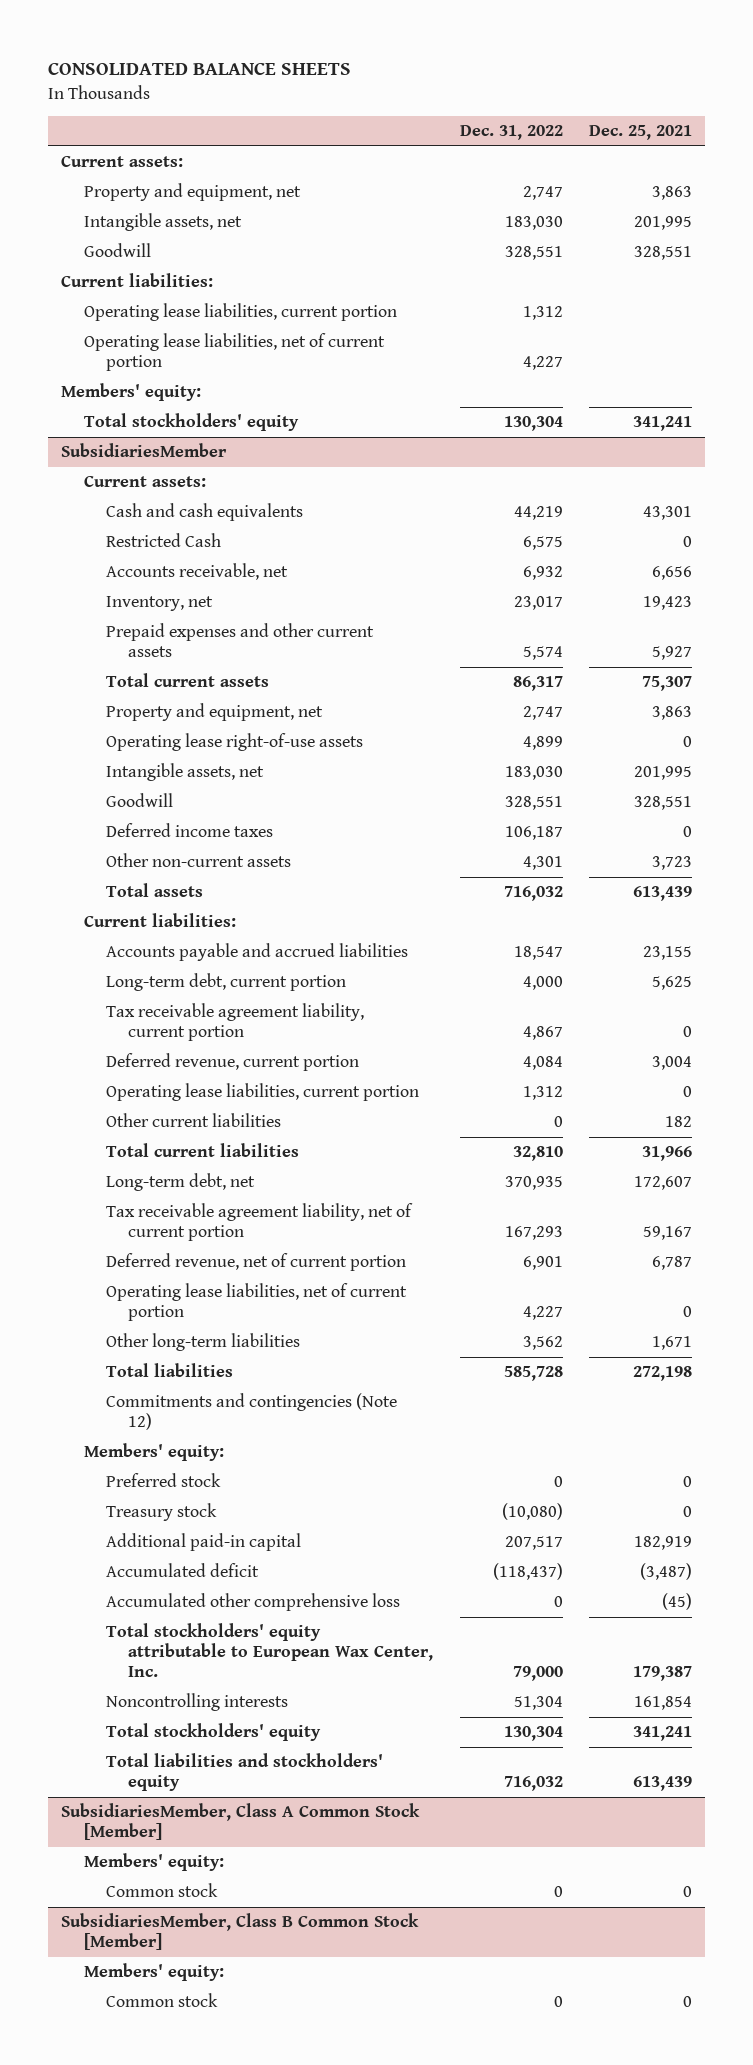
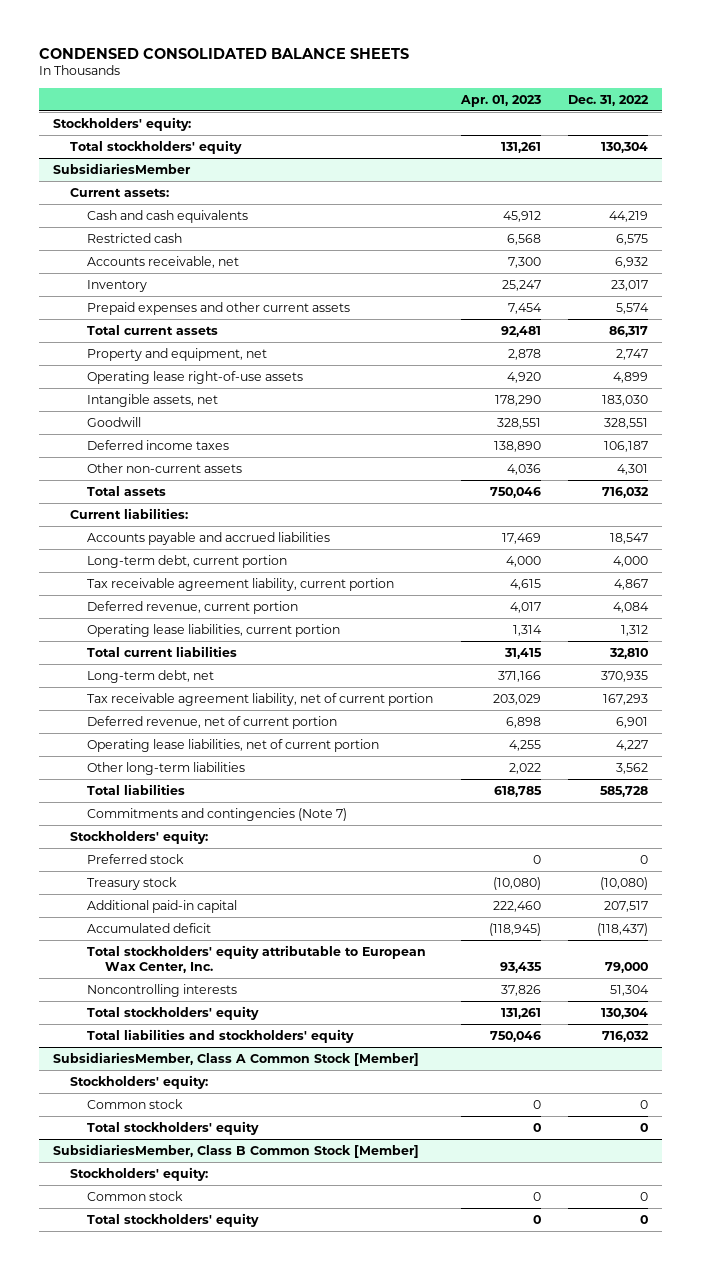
[48,62,352,76] CONSOLIDATED BALANCE SHEETS -> [39,47,410,59] CONDENSED CONSOLIDATED BALANCE SHEETS
[588,125,692,141] Dec. 25, 2021 -> none
none -> [459,94,541,107] Apr. 01, 2023
[61,156,184,168] Current assets: -> none
[83,183,301,202] Property and equipment, net -> none
[83,213,242,232] Intangible assets, net -> none
[83,243,151,258] Goodwill -> none
[61,273,214,288] Current liabilities: -> none
[83,303,397,322] Operating lease liabilities, current portion -> none
[83,333,385,372] Operating lease liabilities, net of current portion -> none
[61,383,202,402] Members' equity: -> [52,116,191,131] Stockholders' equity:
[106,533,222,548] Restricted Cash -> [87,232,183,243] Restricted cash
[106,596,214,612] Inventory, net -> [87,279,148,292] Inventory
[106,1113,282,1128] Other current liabilities -> none
[106,1393,398,1431] Commitments and contingencies (Note 12) -> [87,807,348,821] Commitments and contingencies (Note 7)
[83,1443,224,1462] Members' equity: -> [70,829,209,844] Stockholders' equity:
[106,1593,401,1612] Accumulated other comprehensive loss -> none
[83,1853,224,1872] Members' equity: -> [70,1074,209,1089] Stockholders' equity:
none -> [87,1120,260,1135] Total stockholders' equity
[83,1963,224,1982] Members' equity: -> [70,1166,209,1181] Stockholders' equity:
none -> [87,1212,260,1227] Total stockholders' equity

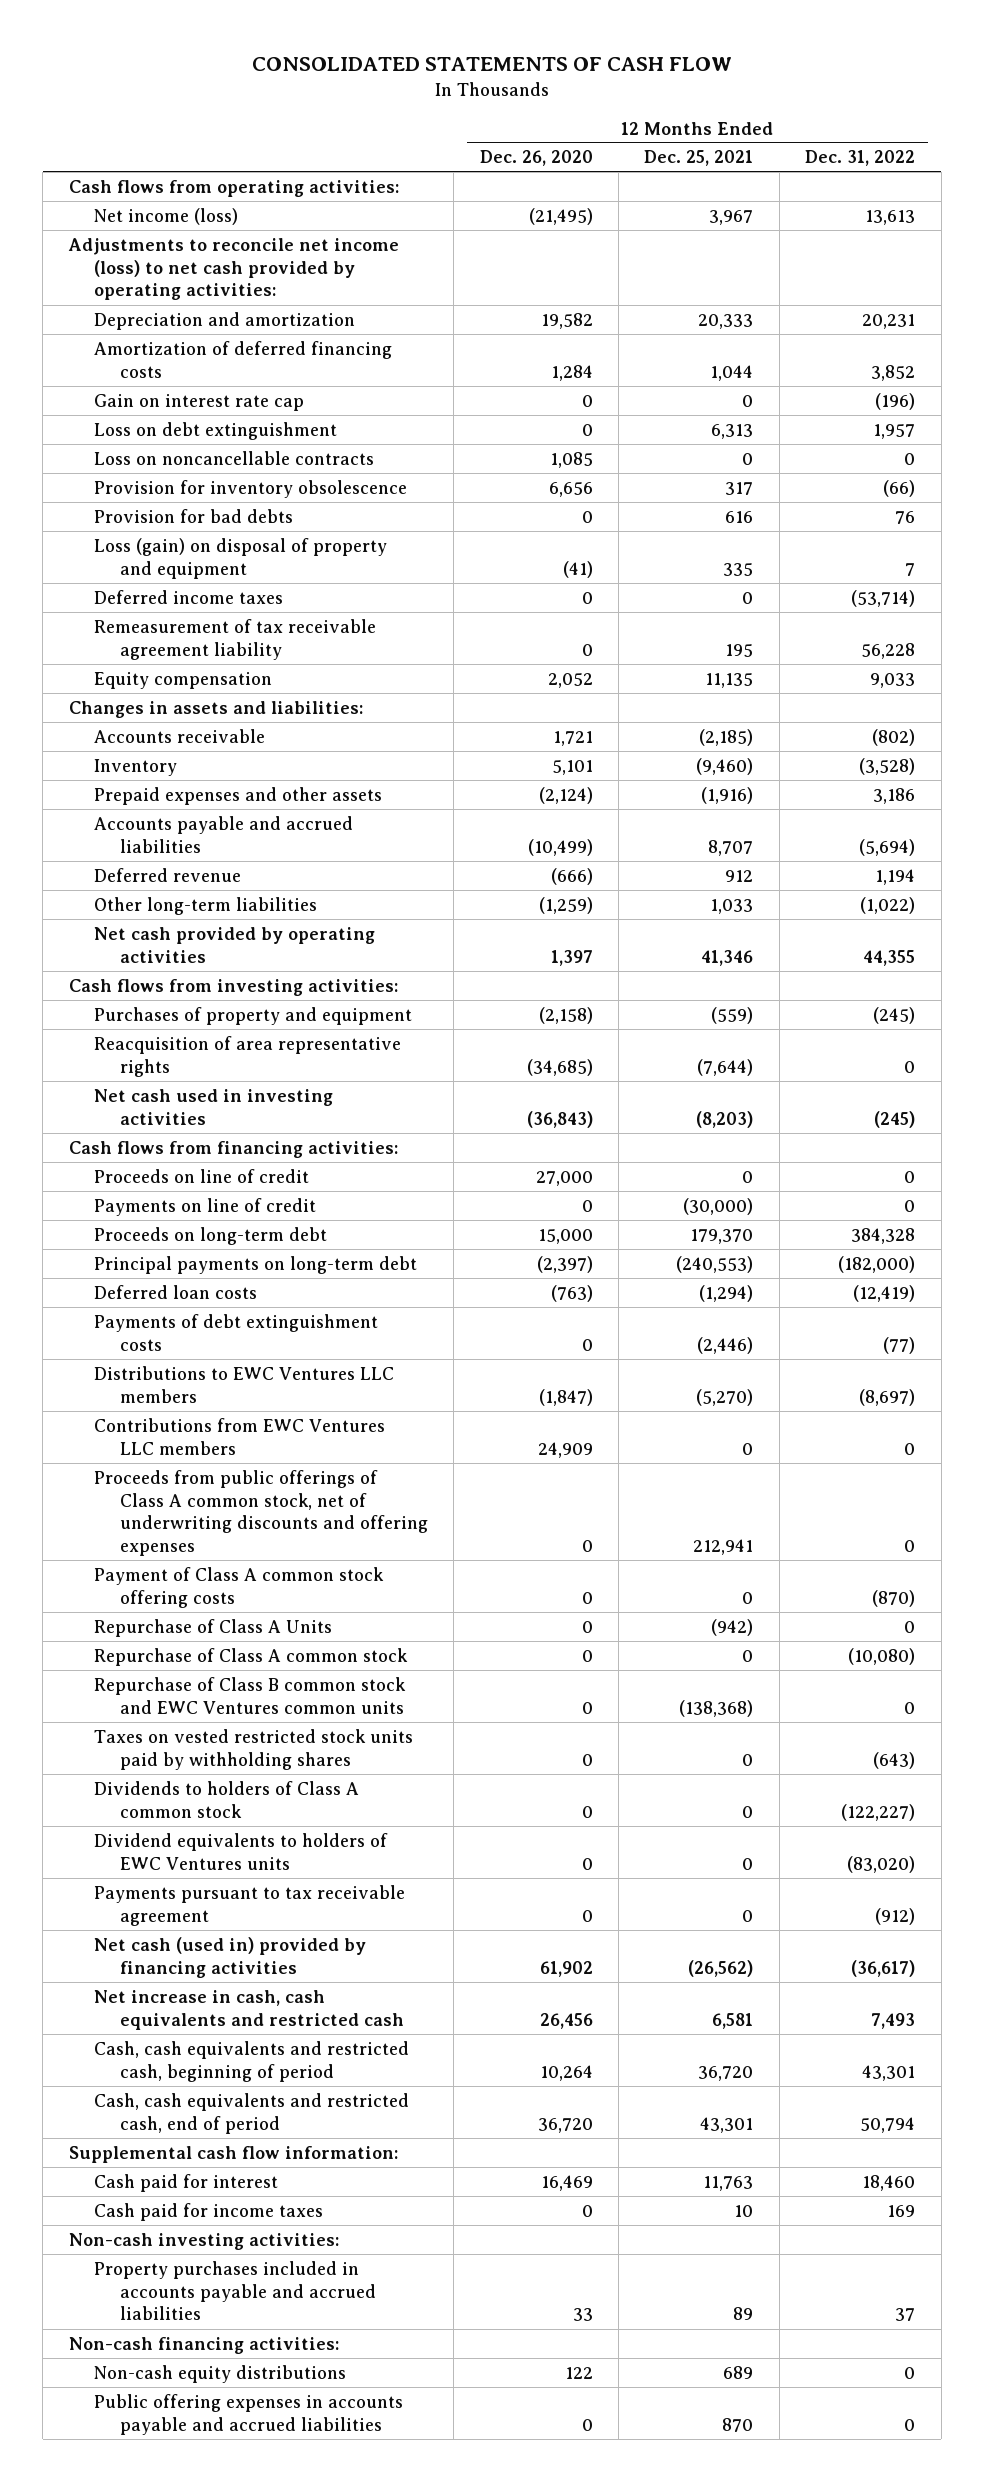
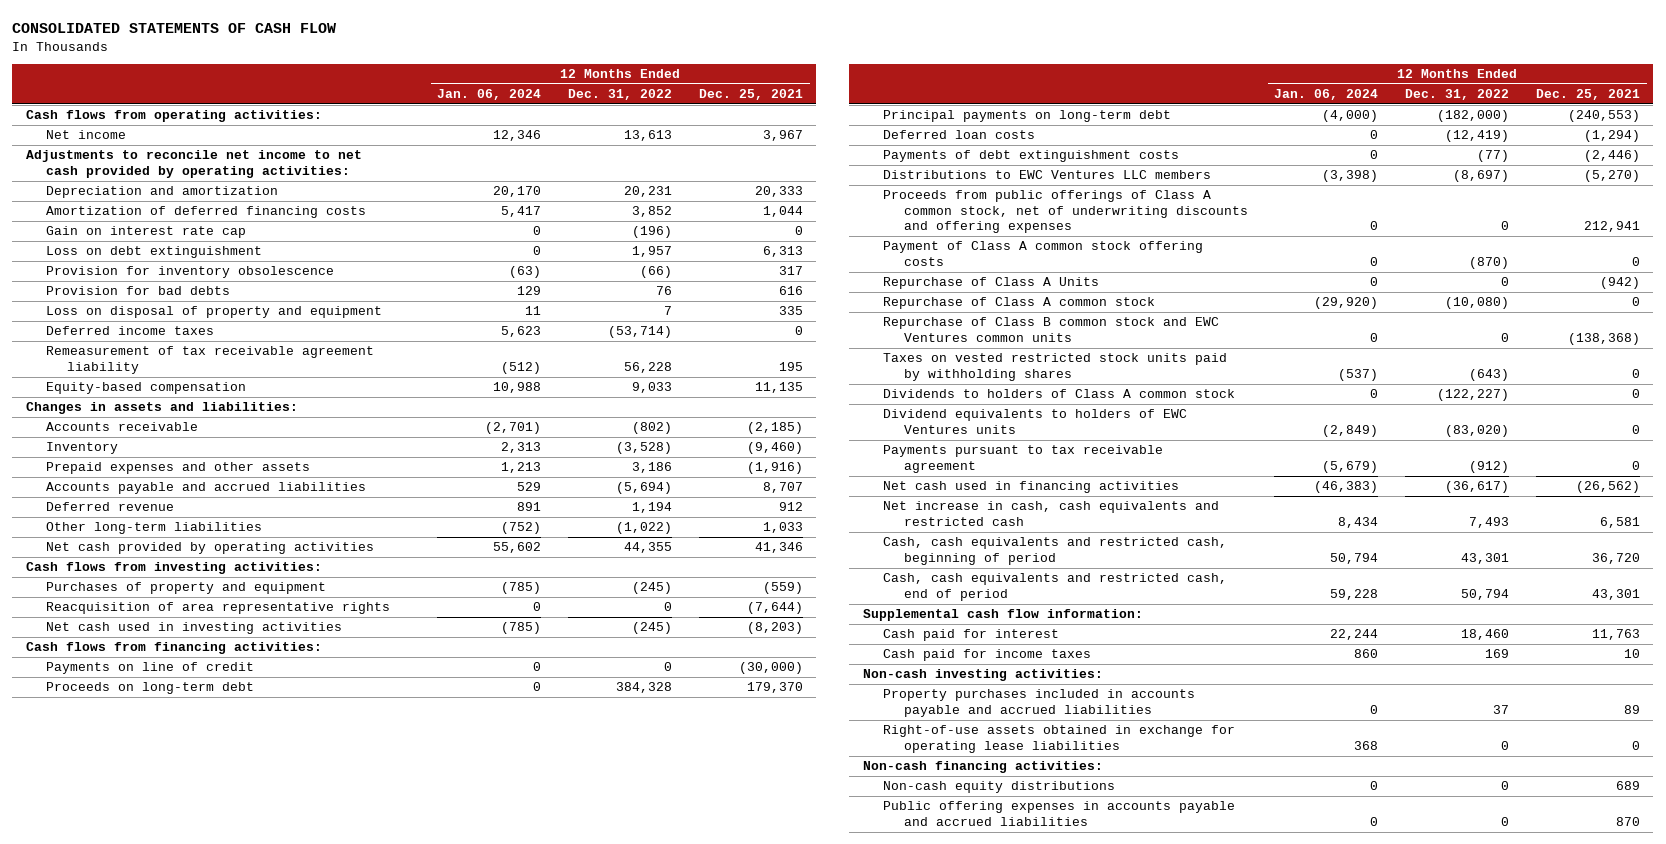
[479,150,593,167] Dec. 26, 2020 -> none
none -> [437,89,542,101] Jan. 06, 2024
[94,207,239,225] Net income (loss) -> [46,130,127,140] Net income
[67,237,399,301] Adjustments to reconcile net income (loss) to net cash provided by operating activities: -> [25,150,362,178] Adjustments to reconcile net income to net cash provided by operating activities:
[94,450,375,465] Loss on noncancellable contracts -> none
[94,537,388,579] Loss (gain) on disposal of property and equipment -> [46,306,383,319] Loss on disposal of property and equipment
[94,671,273,689] Equity compensation -> [46,382,247,395] Equity-based compensation
[94,1168,310,1183] Proceeds on line of credit -> none
[94,1417,386,1455] Contributions from EWC Ventures LLC members -> none
[94,1936,367,1978] Net cash (used in) provided by financing activities -> [883,481,1180,494] Net cash used in financing activities
none -> [883,725,1236,753] Right-of-use assets obtained in exchange for operating lease liabilities

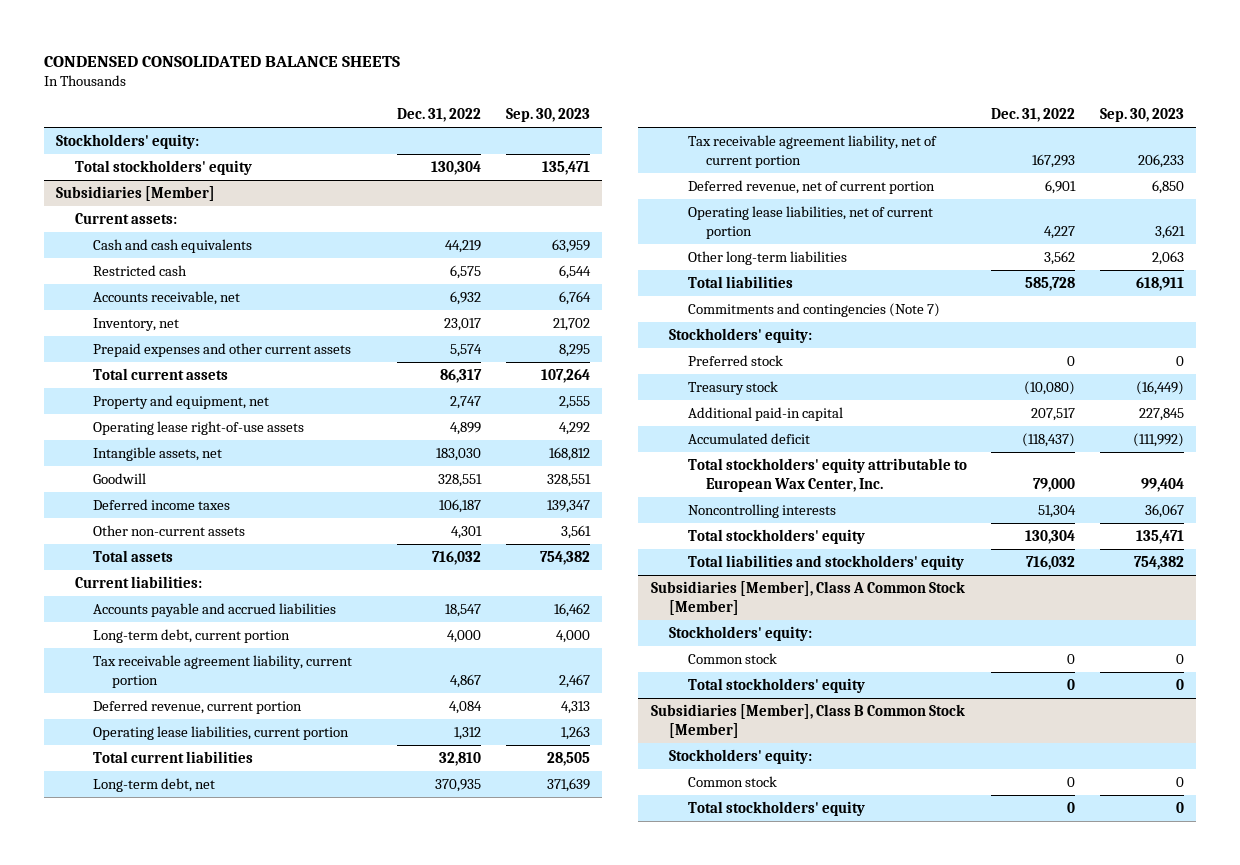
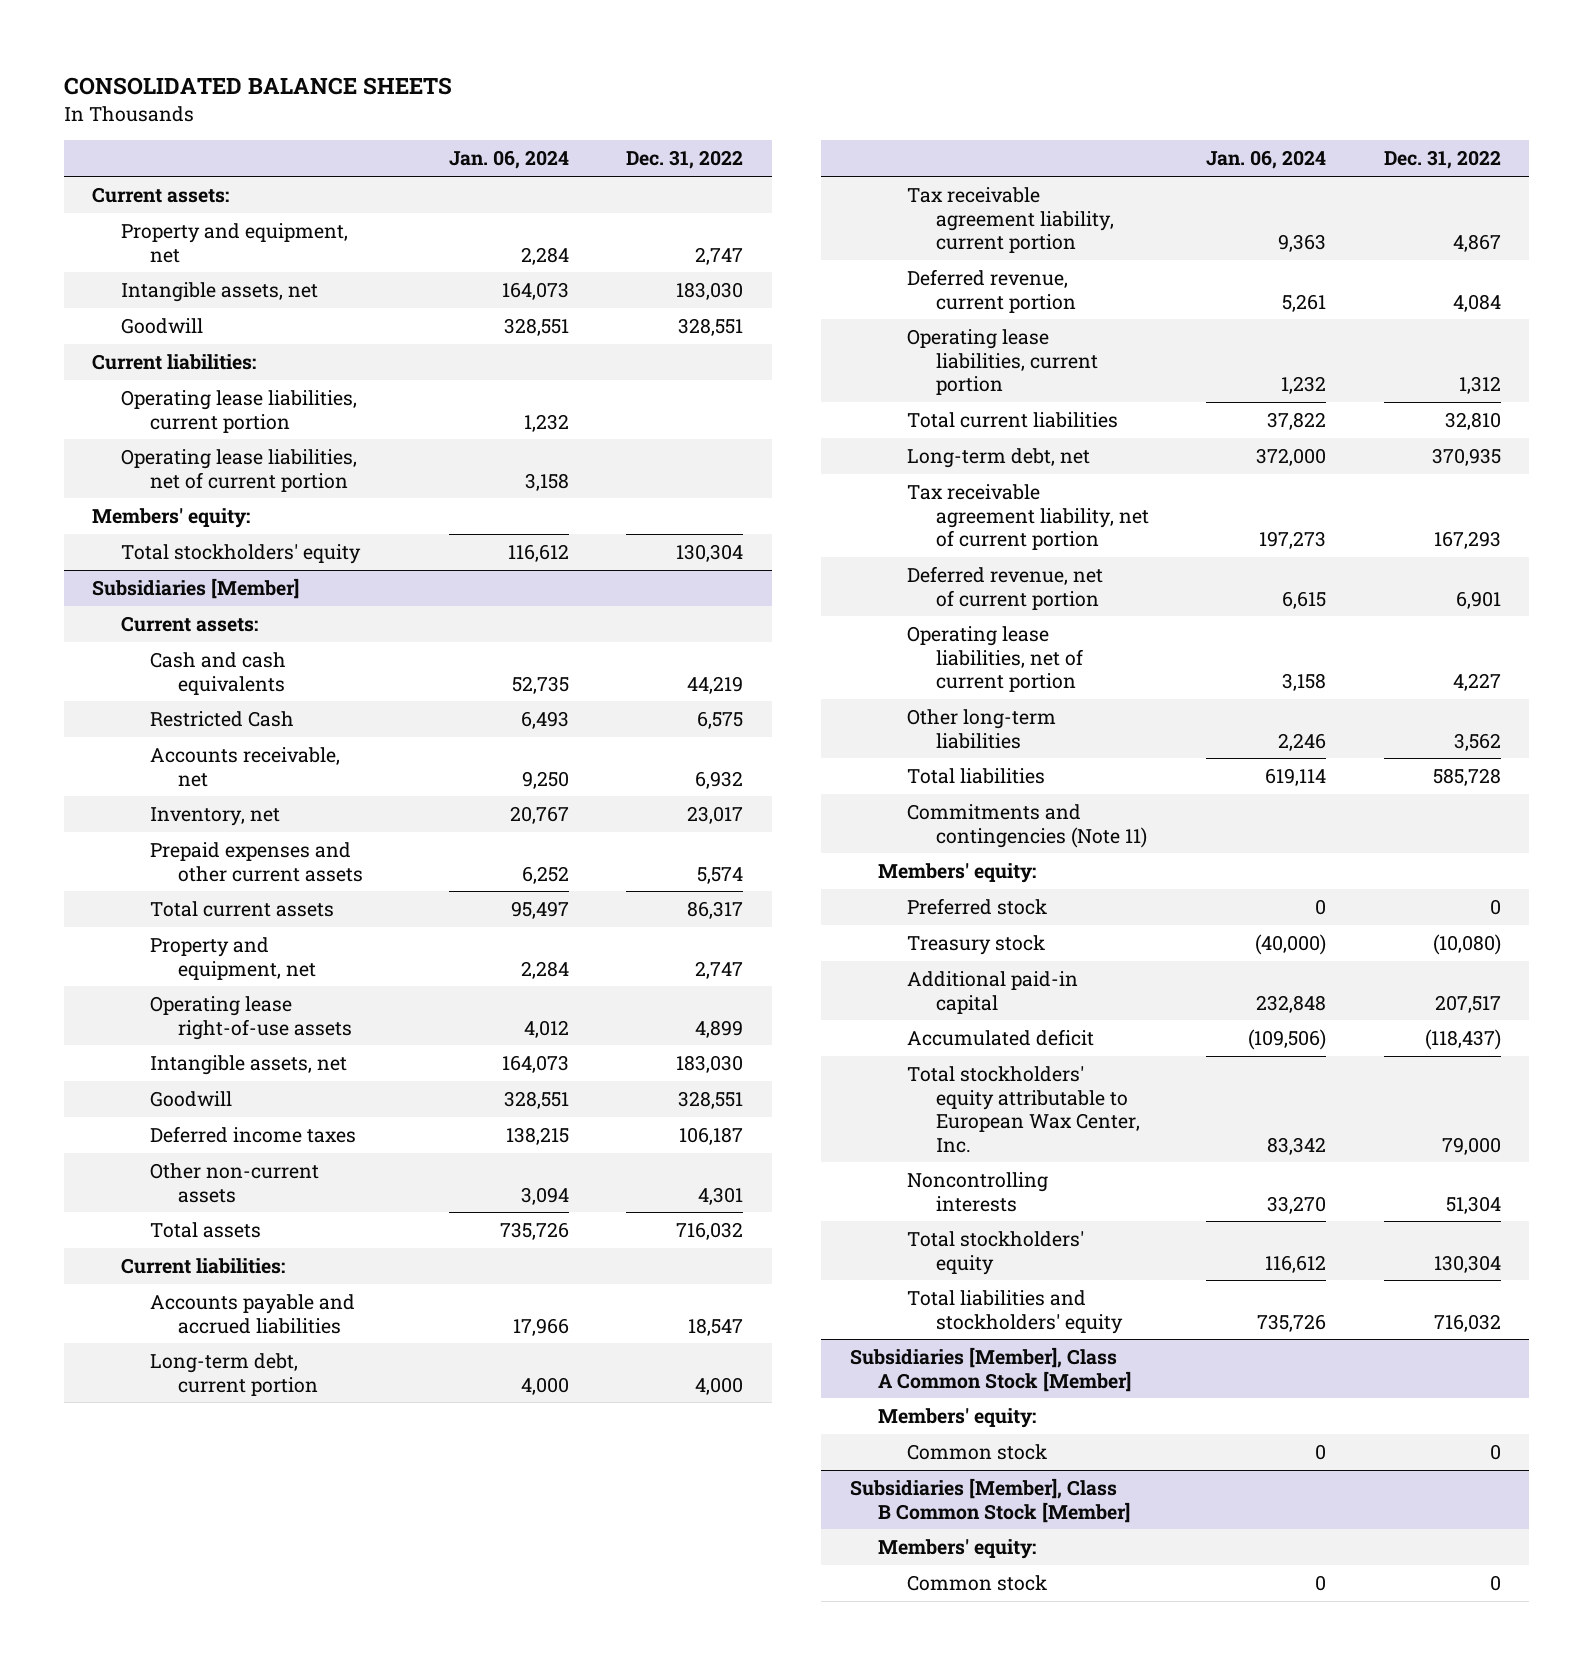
[44,55,401,67] CONDENSED CONSOLIDATED BALANCE SHEETS -> [63,77,452,96] CONSOLIDATED BALANCE SHEETS
[505,108,590,123] Sep. 30, 2023 -> none
none -> [448,150,569,170] Jan. 06, 2024
none -> [92,186,230,203] Current assets:
none -> [121,222,349,263] Property and equipment, net
none -> [121,281,319,302] Intangible assets, net
none -> [121,317,204,334] Goodwill
none -> [92,353,257,370] Current liabilities:
none -> [121,389,358,433] Operating lease liabilities, current portion
none -> [121,448,358,492] Operating lease liabilities, net of current portion
[56,134,200,150] Stockholders' equity: -> [92,507,251,528] Members' equity:
[93,265,188,277] Restricted cash -> [149,710,294,727] Restricted Cash
[687,303,940,318] Commitments and contingencies (Note 7) -> [907,803,1147,848] Commitments and contingencies (Note 11)
[669,328,813,344] Stockholders' equity: -> [878,862,1037,883] Members' equity:
[669,626,813,642] Stockholders' equity: -> [878,1407,1037,1428] Members' equity:
[687,678,865,694] Total stockholders' equity -> none
[669,749,813,765] Stockholders' equity: -> [878,1538,1037,1559] Members' equity:
[687,801,865,817] Total stockholders' equity -> none

